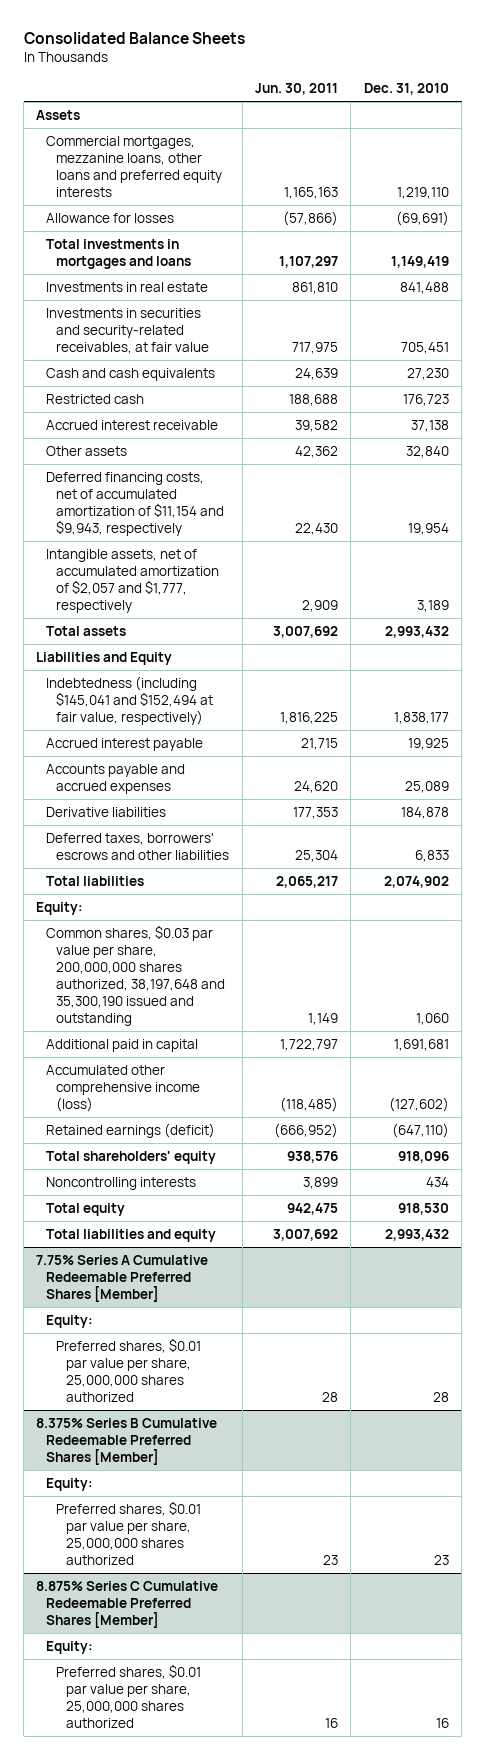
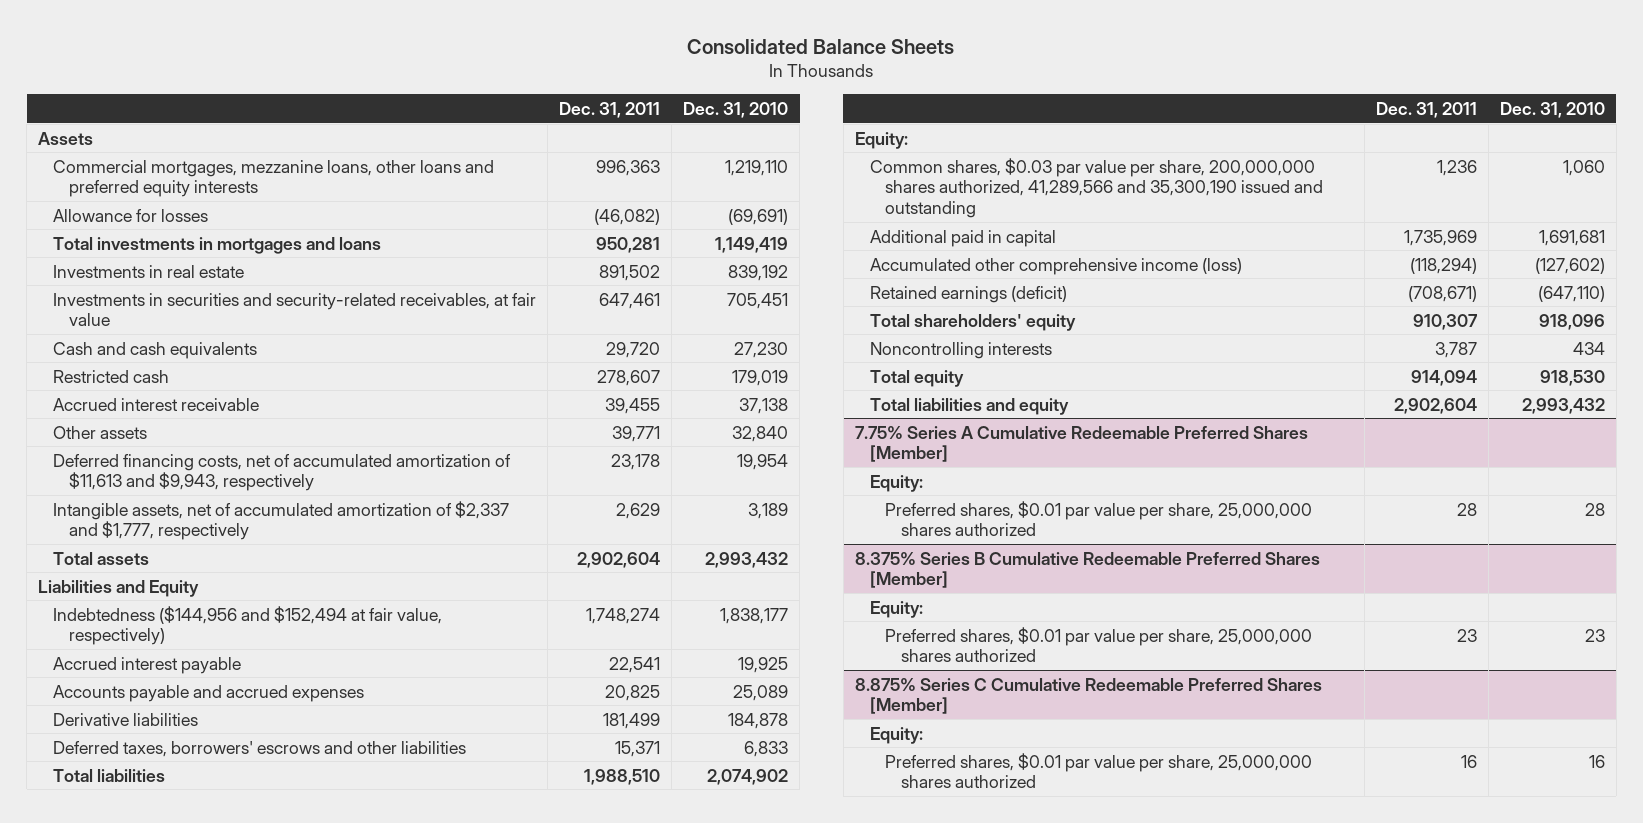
[255,83,339,96] Jun. 30, 2011 -> none
none -> [559,101,661,118] Dec. 31, 2011
[399,281,449,294] 841,488 -> [728,264,789,281] 839,192
[402,393,449,406] 176,723 -> [732,369,789,386] 179,019
[46,471,225,537] Deferred financing costs, net of accumulated amortization of $11,154 and $9,943, respectively -> [53,453,512,492] Deferred financing costs, net of accumulated amortization of $11,613 and $9,943, respectively
[46,548,220,614] Intangible assets, net of accumulated amortization of $2,057 and $1,777, respectively -> [53,500,510,541] Intangible assets, net of accumulated amortization of $2,337 and $1,777, respectively
[46,675,214,725] Indebtedness (including $145,041 and $152,494 at fair value, respectively) -> [53,605,443,646] Indebtedness ($144,956 and $152,494 at fair value, respectively)
[46,924,226,1027] Common shares, $0.03 par value per share, 200,000,000 shares authorized, 38,197,648 and 35,300,190 issued and outstanding -> [870,157,1324,219] Common shares, $0.03 par value per share, 200,000,000 shares authorized, 41,289,566 and 35,300,190 issued and outstanding

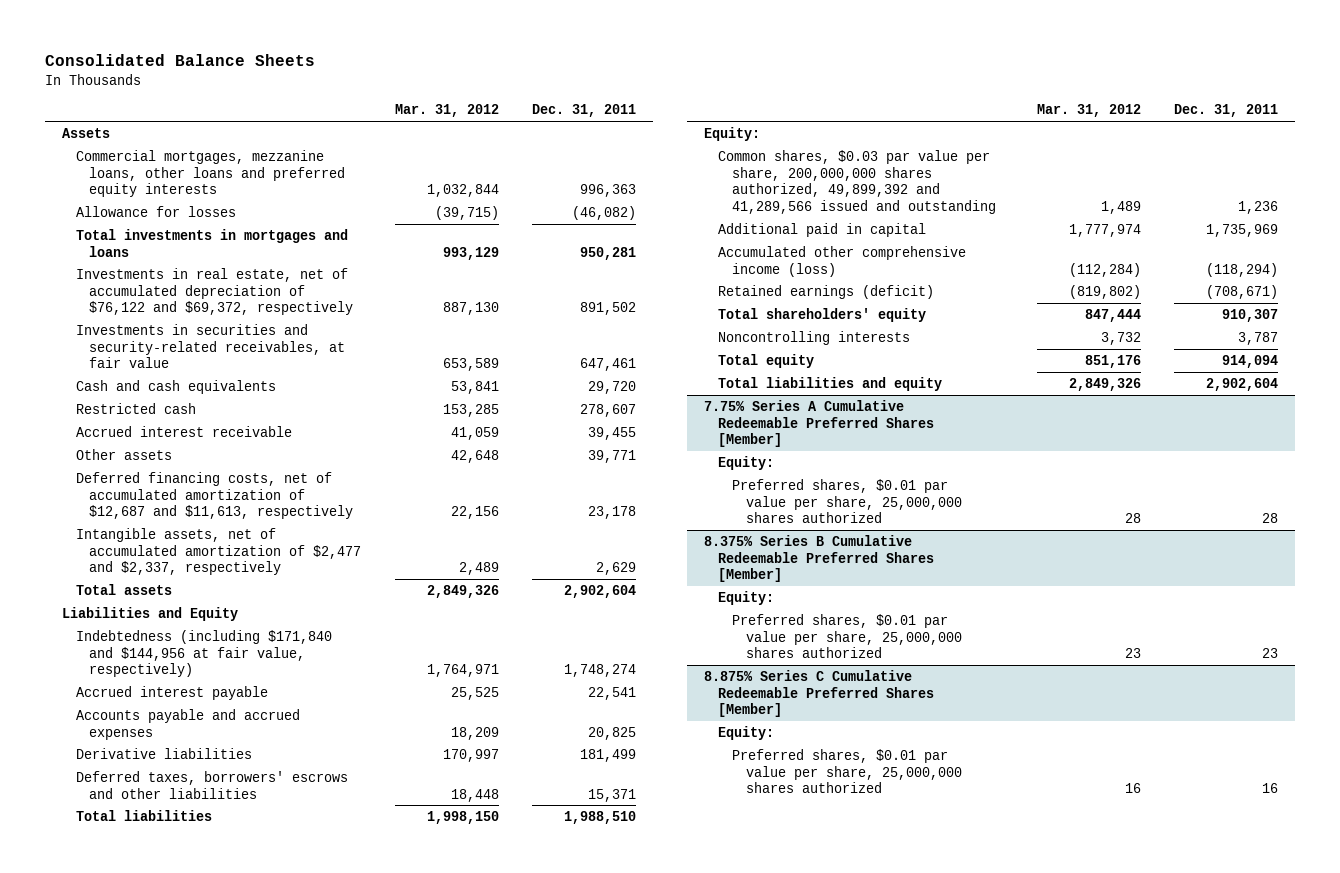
[683,101,789,118] Dec. 31, 2010 -> none
none -> [394,104,499,118] Mar. 31, 2012
[53,264,245,278] Investments in real estate -> [75,267,354,316] Investments in real estate, net of accumulated depreciation of $76,122 and $69,372, respectively
[53,453,512,492] Deferred financing costs, net of accumulated amortization of $11,613 and $9,943, respectively -> [75,471,354,520] Deferred financing costs, net of accumulated amortization of $12,687 and $11,613, respectively
[53,500,510,541] Intangible assets, net of accumulated amortization of $2,337 and $1,777, respectively -> [75,527,362,576] Intangible assets, net of accumulated amortization of $2,477 and $2,337, respectively
[53,605,443,646] Indebtedness ($144,956 and $152,494 at fair value, respectively) -> [75,629,332,678] Indebtedness (including $171,840 and $144,956 at fair value, respectively)
[870,157,1324,219] Common shares, $0.03 par value per share, 200,000,000 shares authorized, 41,289,566 and 35,300,190 issued and outstanding -> [717,149,996,214] Common shares, $0.03 par value per share, 200,000,000 shares authorized, 49,899,392 and 41,289,566 issued and outstanding

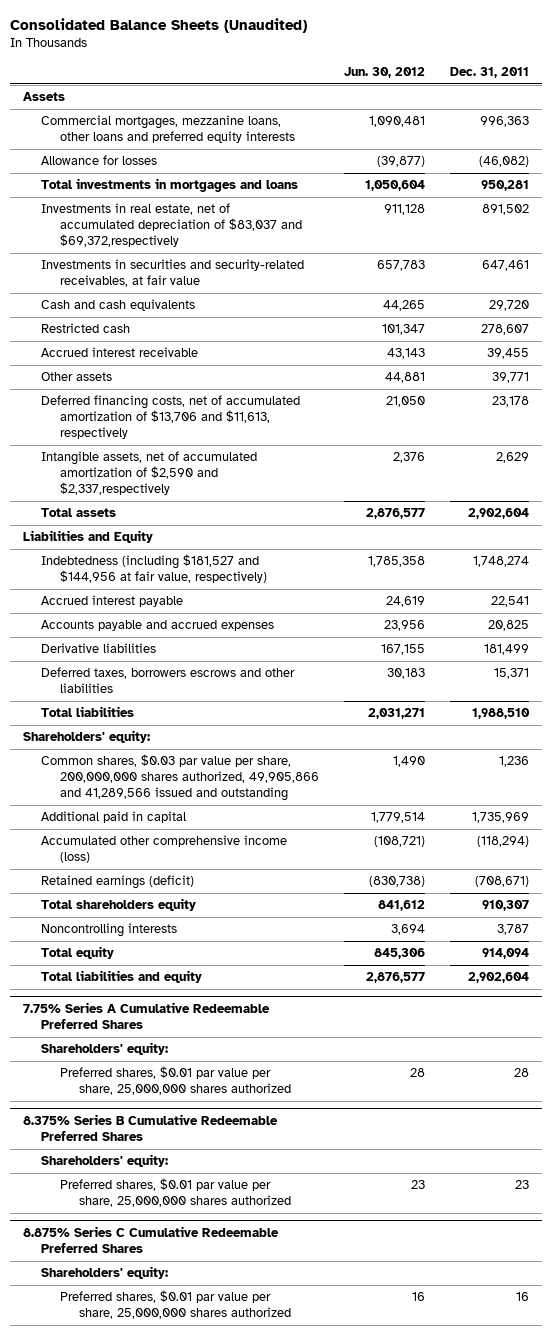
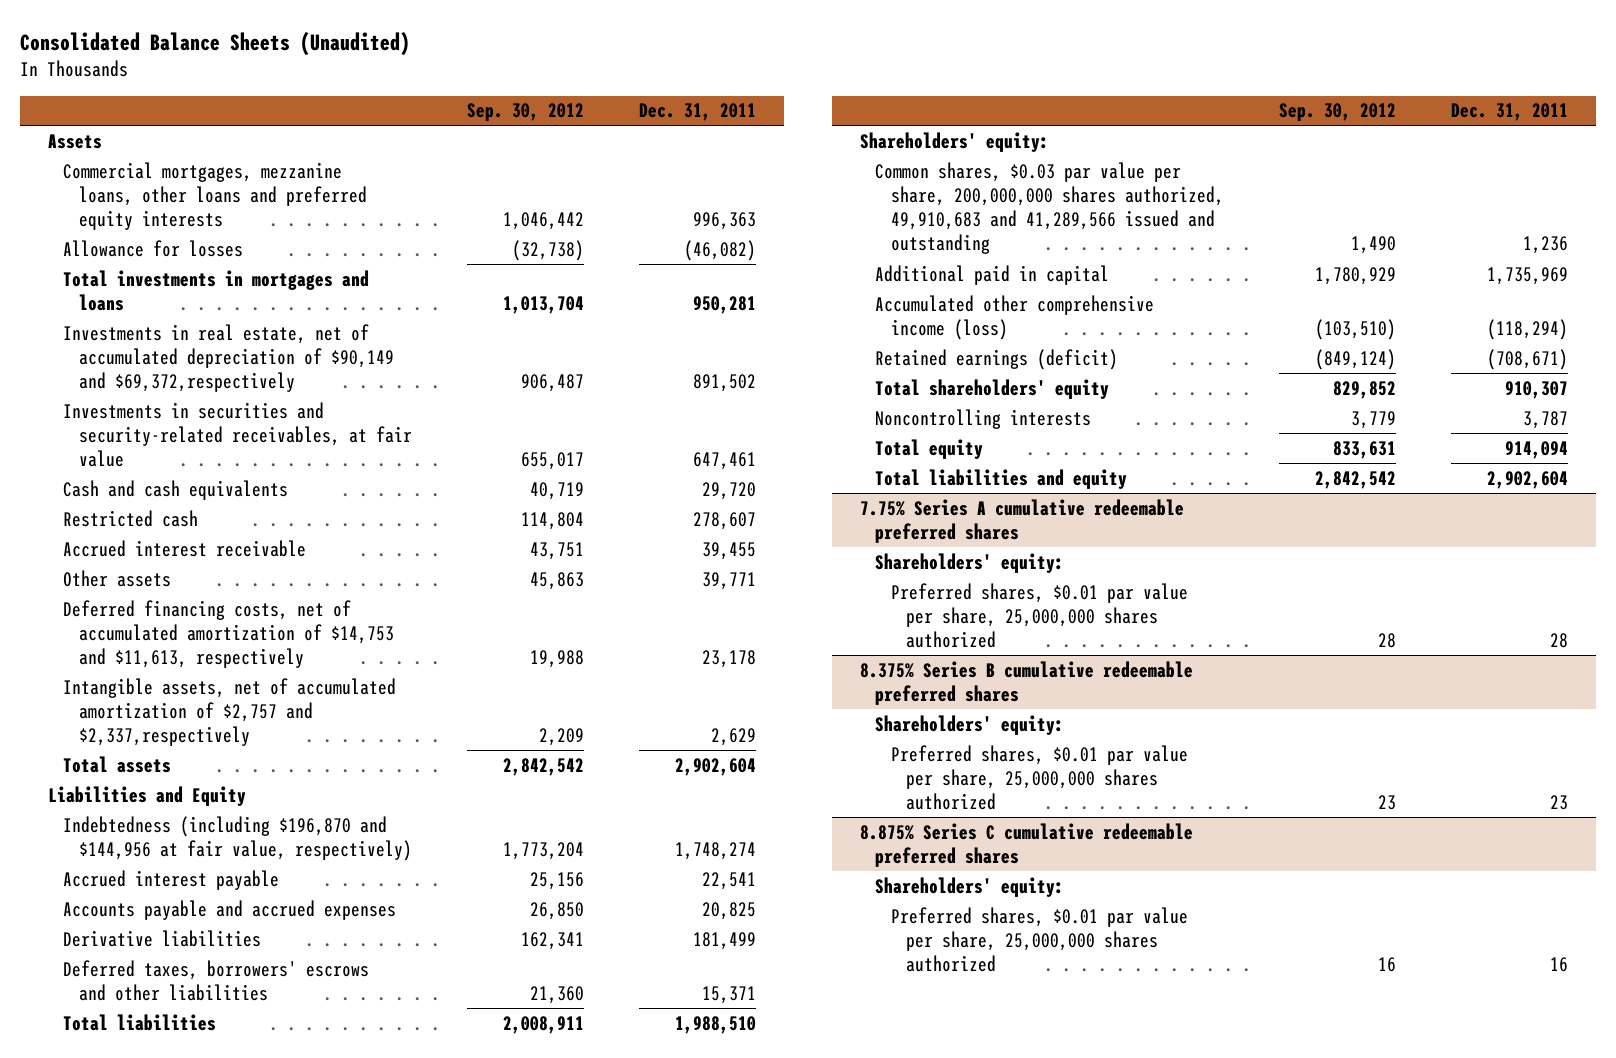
[344,66,426,78] Jun. 30, 2012 -> none
none -> [467,103,585,122] Sep. 30, 2012
[41,203,303,247] Investments in real estate, net of accumulated depreciation of $83,037 and $69,372,respectively -> [63,323,395,393] Investments in real estate, net of accumulated depreciation of $90,149 and $69,372,respectively
[41,395,301,439] Deferred financing costs, net of accumulated amortization of $13,706 and $11,613, respectively -> [63,599,395,669] Deferred financing costs, net of accumulated amortization of $14,753 and $11,613, respectively
[41,451,258,495] Intangible assets, net of accumulated amortization of $2,590 and $2,337,respectively -> [63,677,397,747] Intangible assets, net of accumulated amortization of $2,757 and $2,337,respectively
[41,554,268,584] Indebtedness (including $181,527 and $144,956 at fair value, respectively) -> [63,815,413,861] Indebtedness (including $196,870 and $144,956 at fair value, respectively)
[41,667,296,694] Deferred taxes, borrowers escrows and other liabilities -> [63,959,370,1001] Deferred taxes, borrowers' escrows and other liabilities
[41,754,320,801] Common shares, $0.03 par value per share, 200,000,000 shares authorized, 49,905,866 and 41,289,566 issued and outstanding -> [875,161,1224,255] Common shares, $0.03 par value per share, 200,000,000 shares authorized, 49,910,683 and 41,289,566 issued and outstanding
[41,898,197,912] Total shareholders equity -> [875,378,1110,399] Total shareholders' equity
[22,1002,270,1030] 7.75% Series A Cumulative Redeemable Preferred Shares -> [859,498,1184,543] 7.75% Series A cumulative redeemable preferred shares
[22,1114,278,1142] 8.375% Series B Cumulative Redeemable Preferred Shares -> [859,660,1193,705] 8.375% Series B cumulative redeemable preferred shares
[22,1226,279,1254] 8.875% Series C Cumulative Redeemable Preferred Shares -> [859,822,1193,867] 8.875% Series C cumulative redeemable preferred shares

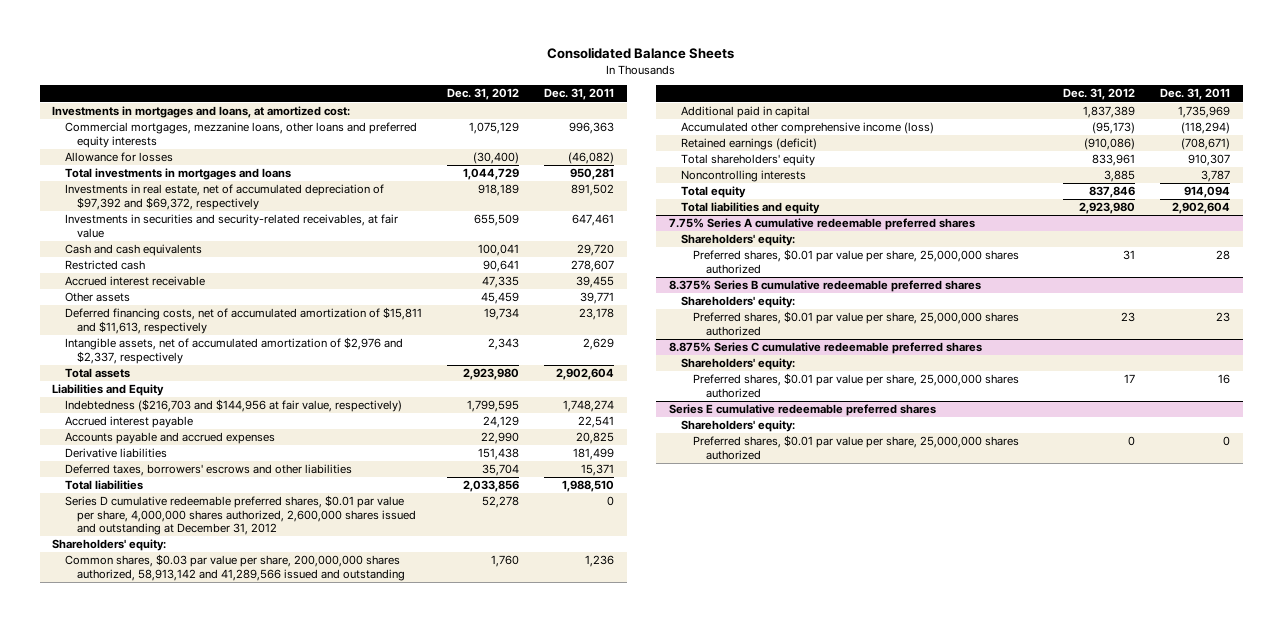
[20,32,411,57] Consolidated Balance Sheets (Unaudited) -> [547,46,735,59] Consolidated Balance Sheets
[467,103,585,122] Sep. 30, 2012 -> none
none -> [446,88,519,101] Dec. 31, 2012
[47,133,102,149] Assets -> none
none -> [52,106,351,119] Investments in mortgages and loans, at amortized cost:
[63,323,395,393] Investments in real estate, net of accumulated depreciation of $90,149 and $69,372,respectively -> [64,184,384,210] Investments in real estate, net of accumulated depreciation of $97,392 and $69,372, respectively
[63,599,395,669] Deferred financing costs, net of accumulated amortization of $14,753 and $11,613, respectively -> [64,307,422,334] Deferred financing costs, net of accumulated amortization of $15,811 and $11,613, respectively
[63,677,397,747] Intangible assets, net of accumulated amortization of $2,757 and $2,337,respectively -> [64,337,403,364] Intangible assets, net of accumulated amortization of $2,976 and $2,337, respectively
[63,815,413,861] Indebtedness (including $196,870 and $144,956 at fair value, respectively) -> [64,399,402,413] Indebtedness ($216,703 and $144,956 at fair value, respectively)
none -> [64,495,417,536] Series D cumulative redeemable preferred shares, $0.01 par value per share, 4,000,000 shares authorized, 2,600,000 shares issued and outstanding at December 31, 2012
[875,161,1224,255] Common shares, $0.03 par value per share, 200,000,000 shares authorized, 49,910,683 and 41,289,566 issued and outstanding -> [64,554,406,581] Common shares, $0.03 par value per share, 200,000,000 shares authorized, 58,913,142 and 41,289,566 issued and outstanding
none -> [668,404,936,417] Series E cumulative redeemable preferred shares
none -> [680,420,795,433] Shareholders' equity:
none -> [693,435,1020,460] Preferred shares, $0.01 par value per share, 25,000,000 shares authorized

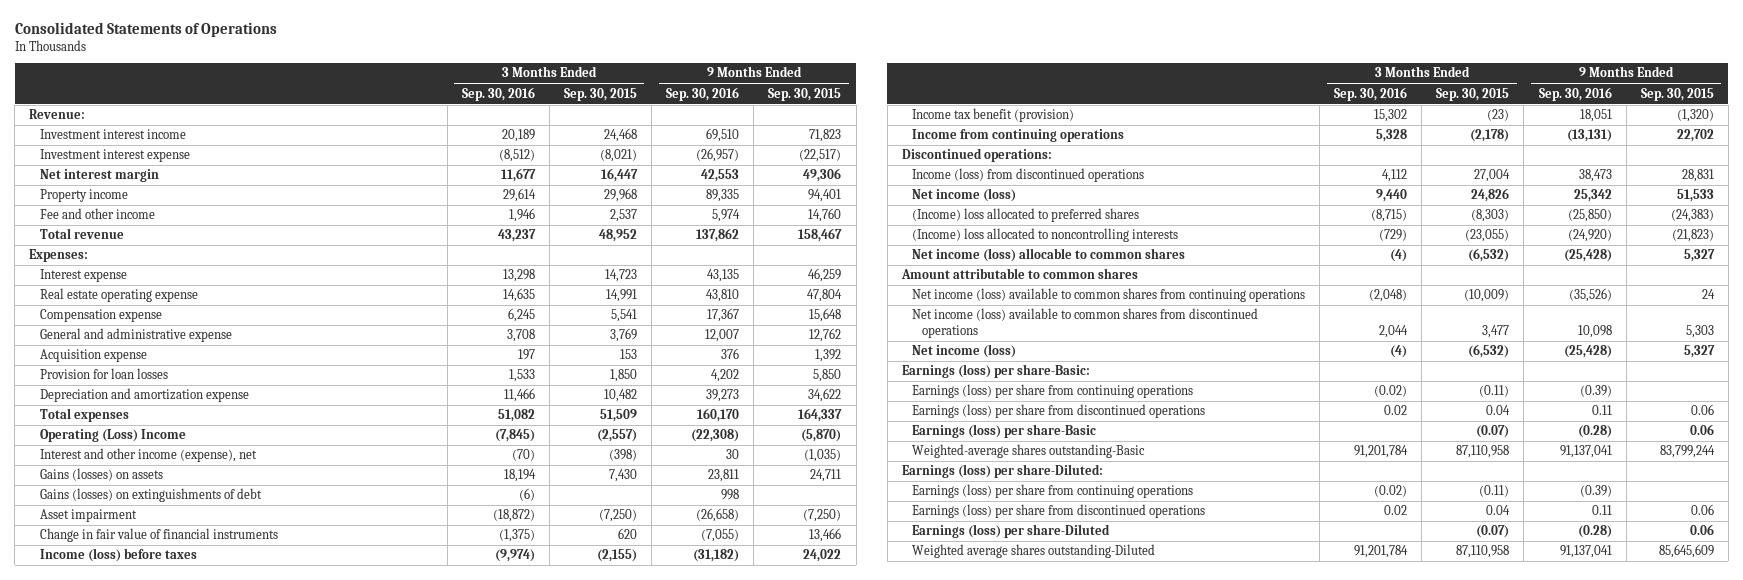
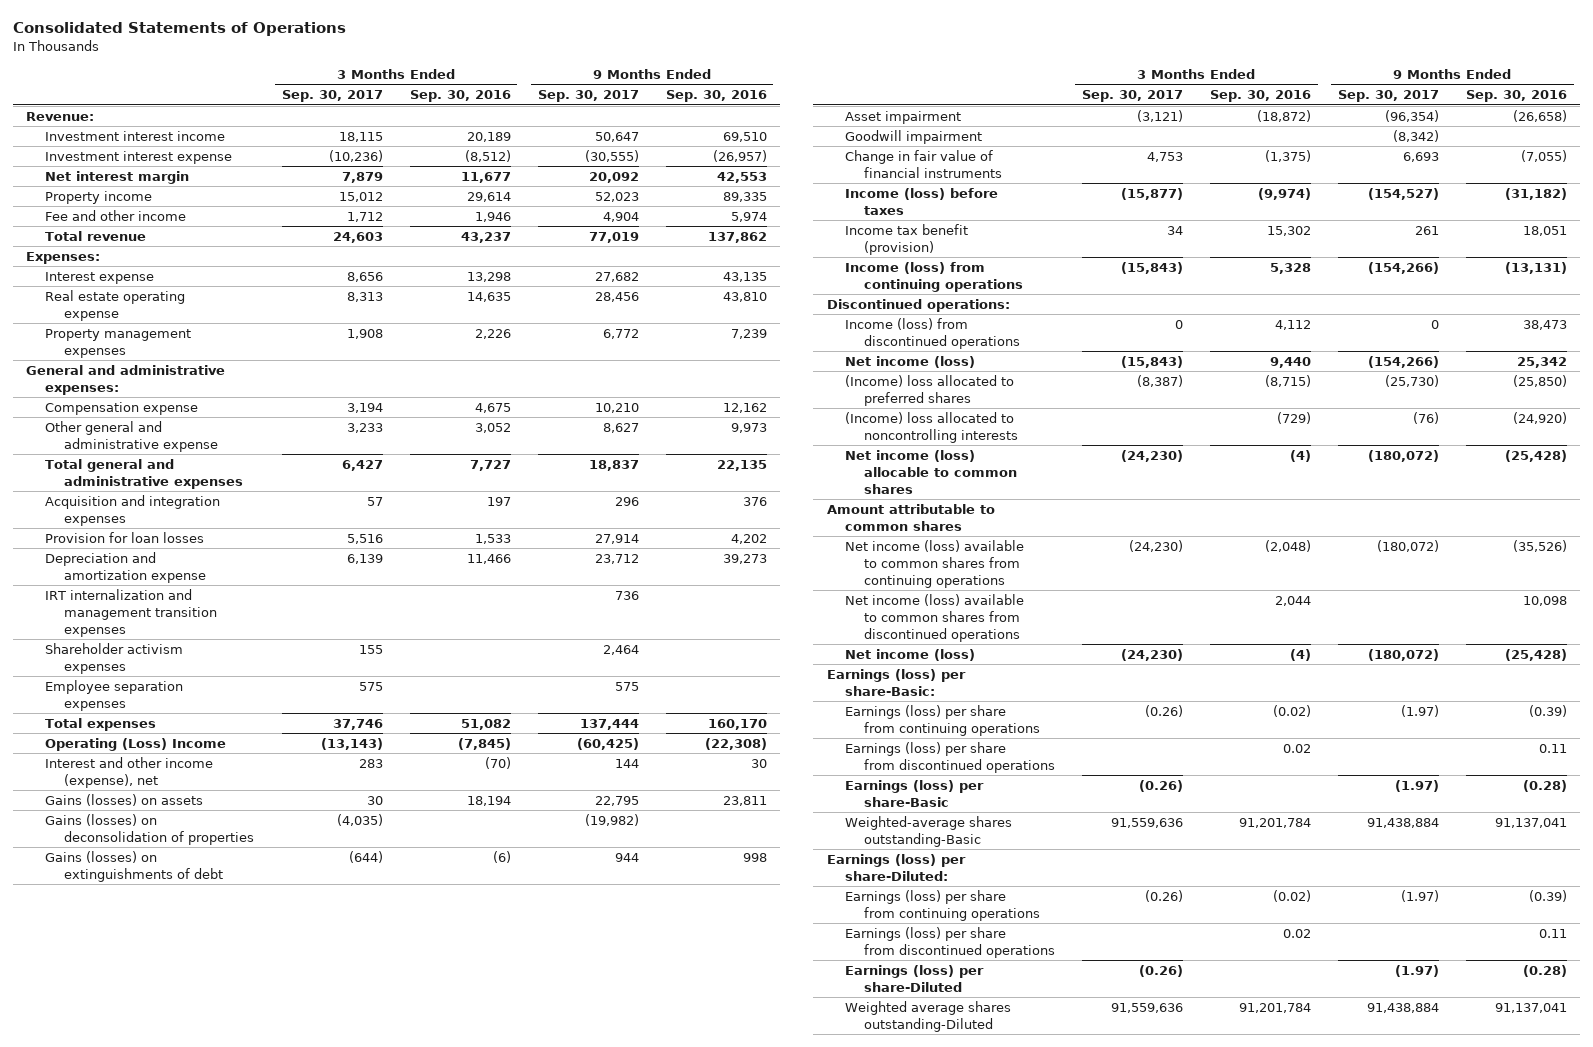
[564,87,638,101] Sep. 30, 2015 -> none
[768,87,842,101] Sep. 30, 2015 -> none
none -> [281,90,383,103] Sep. 30, 2017
none -> [537,90,639,103] Sep. 30, 2017
none -> [44,328,191,359] Property management expenses
none -> [26,364,226,396] General and administrative expenses:
[507,308,535,323] 6,245 -> [474,402,511,413] 4,675
[707,308,740,323] 17,367 -> [722,402,767,413] 12,162
none -> [44,420,218,453] Other general and administrative expense
[39,328,232,343] General and administrative expense -> [44,458,243,490] Total general and administrative expenses
[506,329,535,343] 3,708 -> [469,459,511,471] 7,727
[705,329,740,343] 12,007 -> [716,459,767,471] 22,135
[39,349,147,363] Acquisition expense -> [44,494,220,527] Acquisition and integration expenses
none -> [44,588,217,638] IRT internalization and management transition expenses
none -> [44,642,183,675] Shareholder activism expenses
none -> [44,679,183,712] Employee separation expenses
none -> [44,813,254,846] Gains (losses) on deconsolidation of properties
none -> [845,129,983,144] Goodwill impairment
[911,129,1124,143] Income from continuing operations -> [845,261,1023,293] Income (loss) from continuing operations

